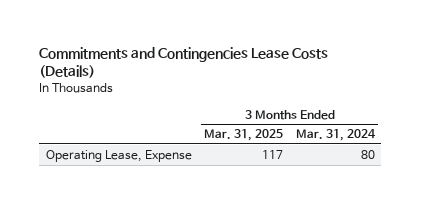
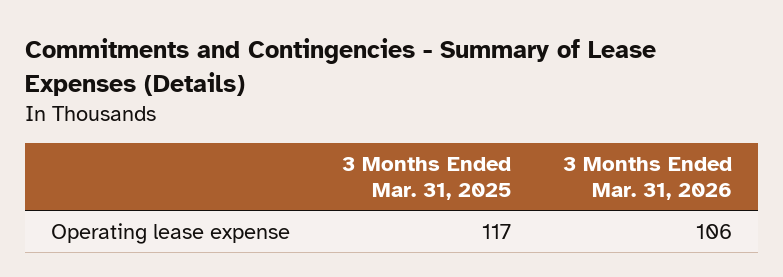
[39,46,329,79] Commitments and Contingencies Lease Costs (Details) -> [24,38,656,97] Commitments and Contingencies - Summary of Lease Expenses (Details)
[295,129,376,142] Mar. 31, 2024 -> none
none -> [562,156,732,201] 3 Months Ended Mar. 31, 2026
[45,150,192,163] Operating Lease, Expense -> [50,222,290,244] Operating lease expense

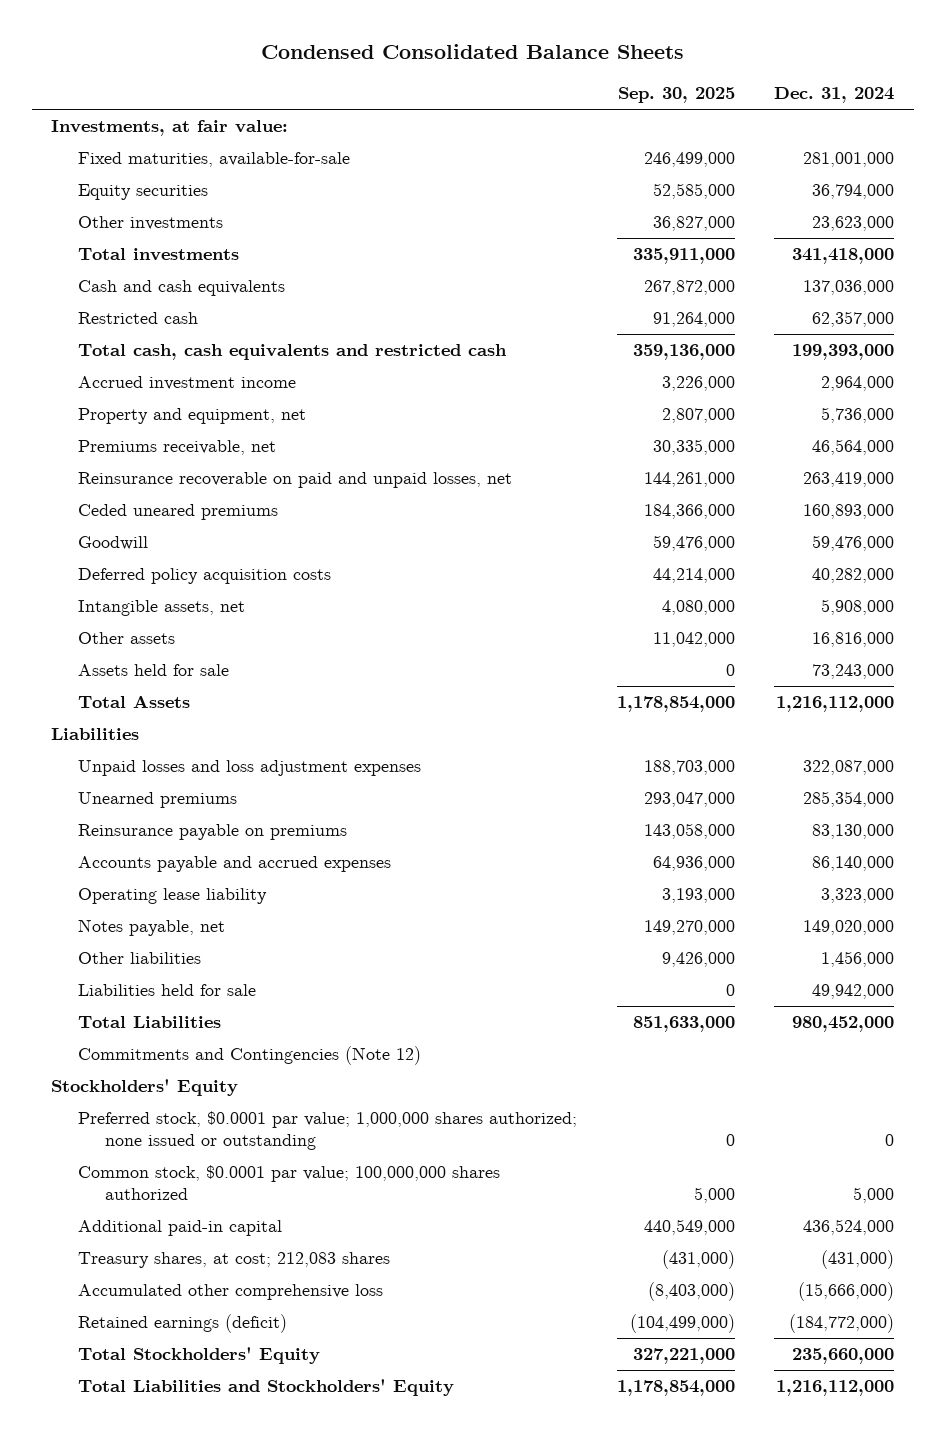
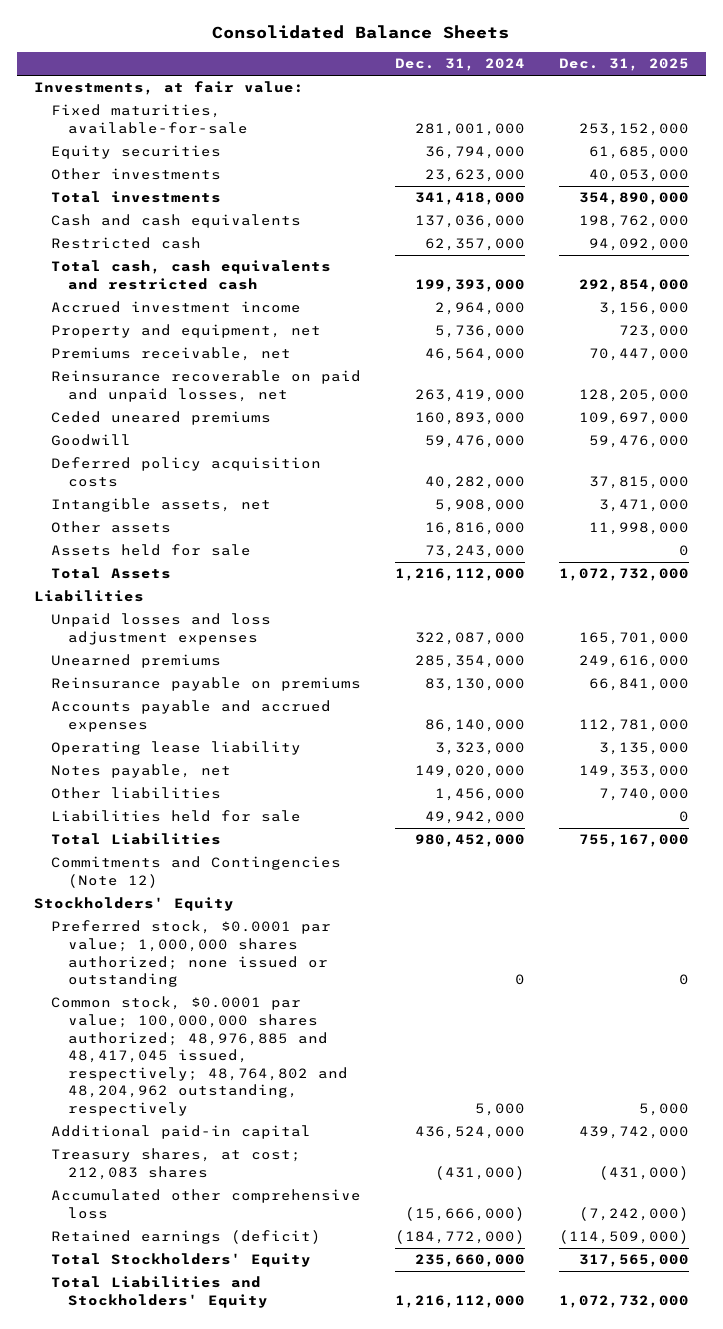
[260,44,684,60] Condensed Consolidated Balance Sheets -> [212,25,510,40] Consolidated Balance Sheets
[617,87,735,104] Sep. 30, 2025 -> none
none -> [558,58,689,72] Dec. 31, 2025
[78,1165,501,1200] Common stock, $0.0001 par value; 100,000,000 shares authorized -> [50,996,348,1116] Common stock, $0.0001 par value; 100,000,000 shares authorized; 48,976,885 and 48,417,045 issued, respectively; 48,764,802 and 48,204,962 outstanding, respectively

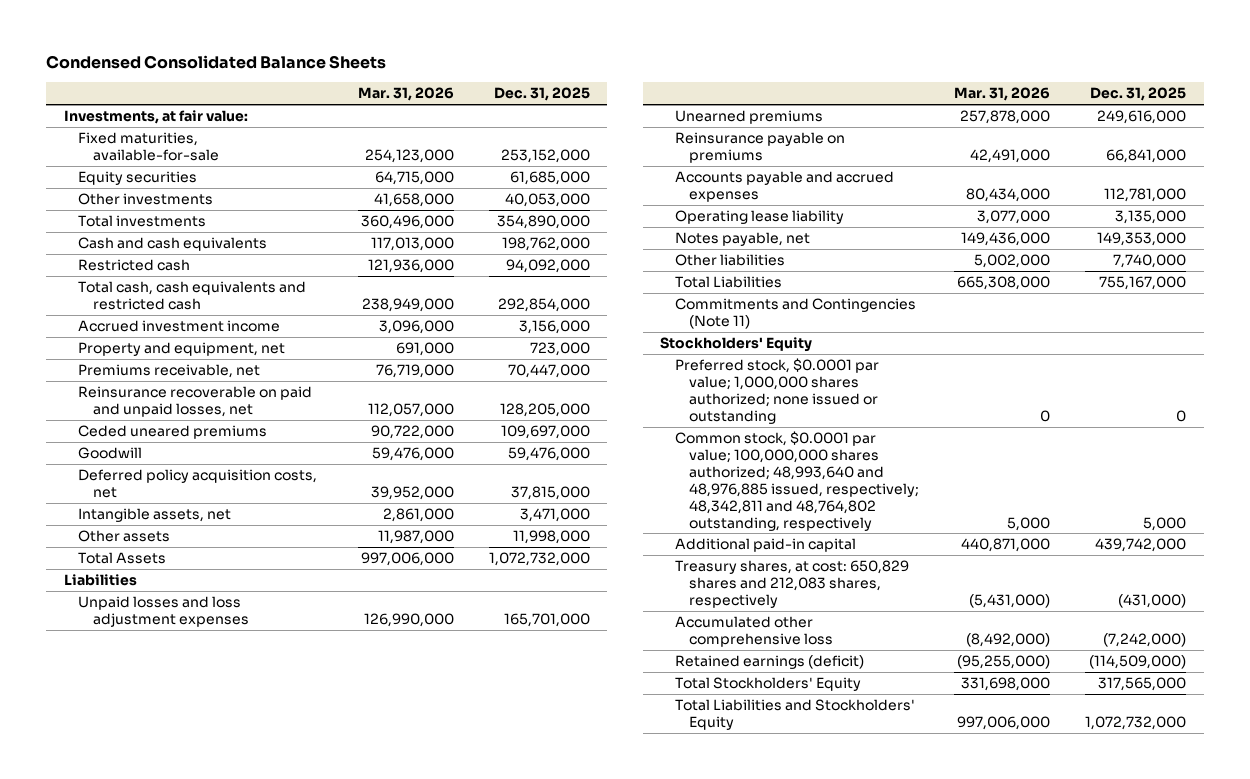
[212,25,510,40] Consolidated Balance Sheets -> [46,55,387,70] Condensed Consolidated Balance Sheets
[394,58,525,72] Dec. 31, 2024 -> none
none -> [357,87,454,102] Mar. 31, 2026
[50,457,321,487] Deferred policy acquisition costs -> [78,468,318,498] Deferred policy acquisition costs, net
[50,544,251,557] Assets held for sale -> none
[50,810,301,823] Liabilities held for sale -> none
[50,856,341,888] Commitments and Contingencies (Note 12) -> [674,297,916,329] Commitments and Contingencies (Note 11)
[50,996,348,1116] Common stock, $0.0001 par value; 100,000,000 shares authorized; 48,976,885 and 48,417,045 issued, respectively; 48,764,802 and 48,204,962 outstanding, respectively -> [674,430,920,531] Common stock, $0.0001 par value; 100,000,000 shares authorized; 48,993,640 and 48,976,885 issued, respectively; 48,342,811 and 48,764,802 outstanding, respectively
[50,1148,301,1180] Treasury shares, at cost; 212,083 shares -> [674,559,909,608] Treasury shares, at cost: 650,829 shares and 212,083 shares, respectively

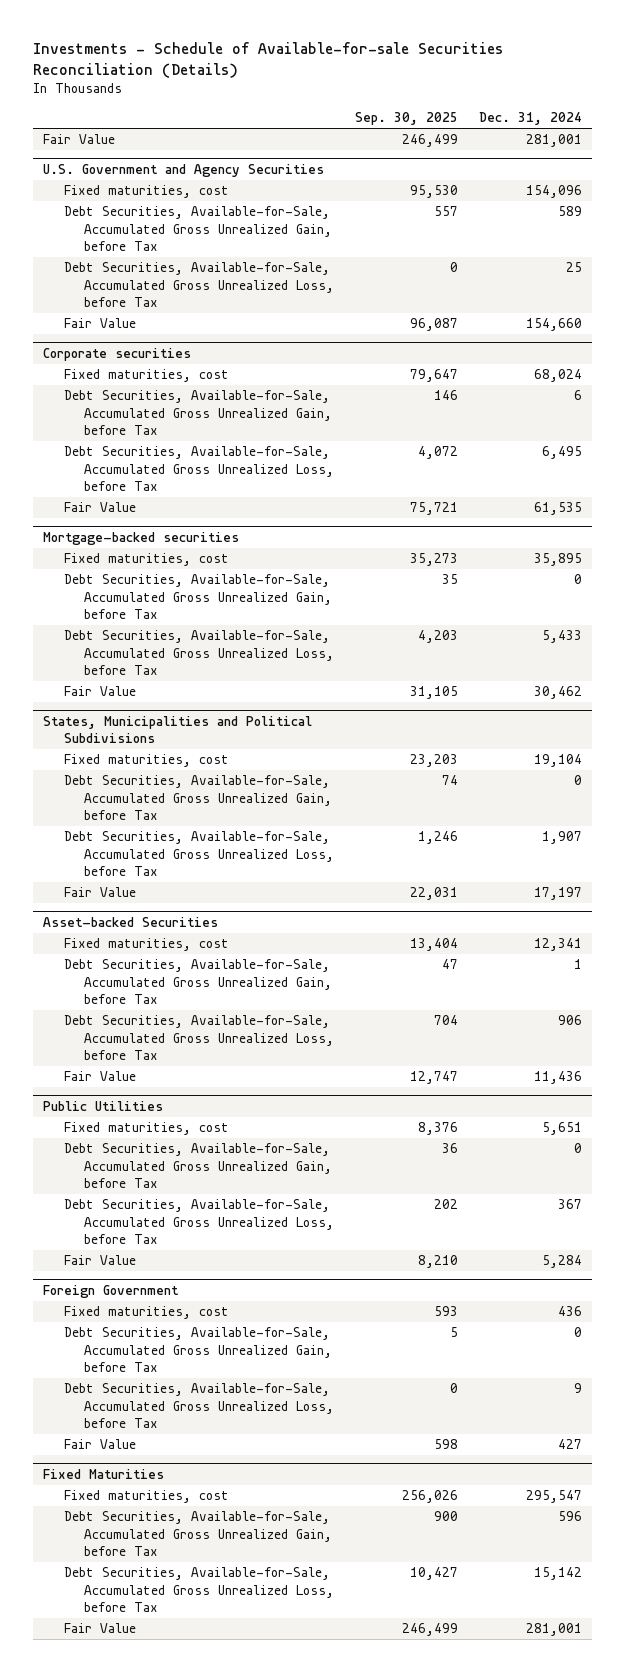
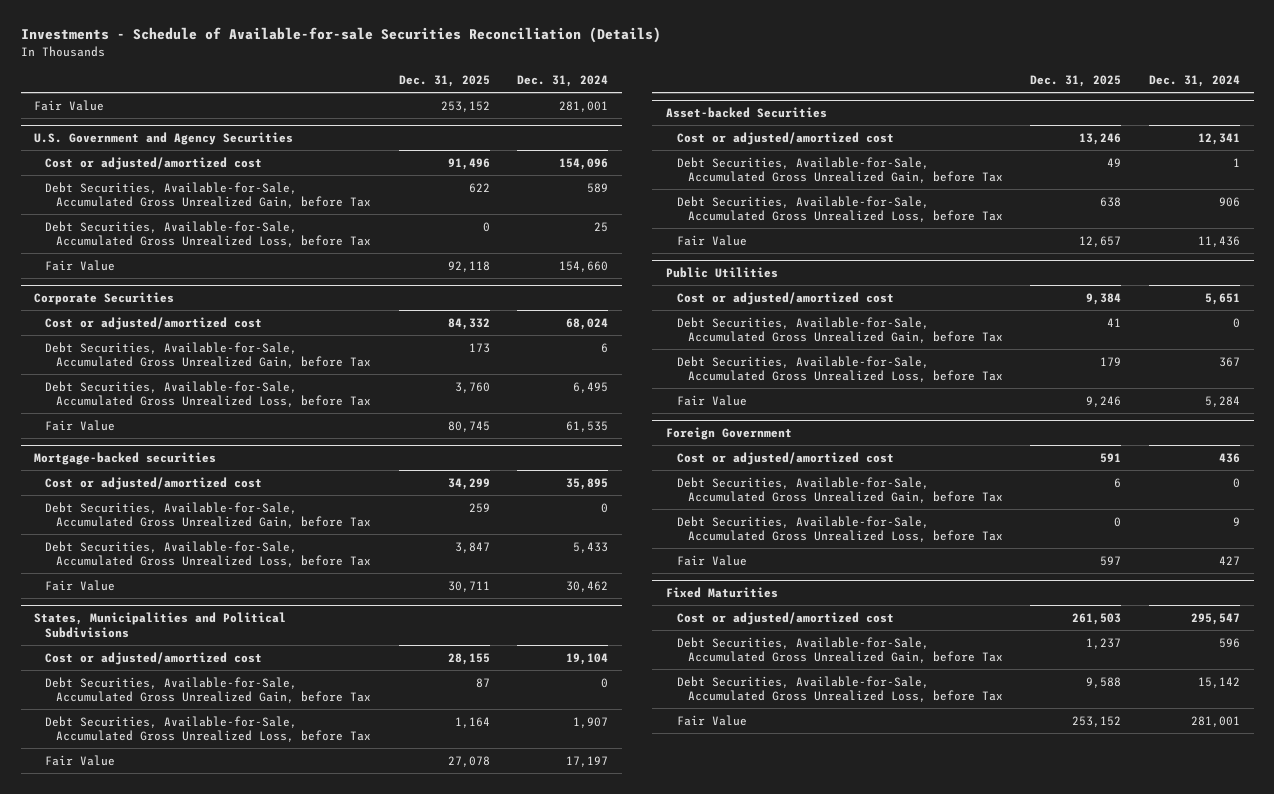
[354,112,458,126] Sep. 30, 2025 -> none
none -> [398,75,490,88] Dec. 31, 2025
[63,185,229,199] Fixed maturities, cost -> [45,156,263,170] Cost or adjusted/amortized cost
[42,347,191,361] Corporate securities -> [34,291,175,305] Corporate Securities
[63,369,229,383] Fixed maturities, cost -> [45,316,263,330] Cost or adjusted/amortized cost
[63,553,229,567] Fixed maturities, cost -> [45,476,263,490] Cost or adjusted/amortized cost
[63,754,229,768] Fixed maturities, cost -> [45,651,263,665] Cost or adjusted/amortized cost
[63,938,229,952] Fixed maturities, cost -> [676,131,894,145] Cost or adjusted/amortized cost
[63,1122,229,1136] Fixed maturities, cost -> [676,291,894,305] Cost or adjusted/amortized cost
[63,1306,229,1320] Fixed maturities, cost -> [676,451,894,465] Cost or adjusted/amortized cost
[63,1490,229,1504] Fixed maturities, cost -> [676,611,894,625] Cost or adjusted/amortized cost

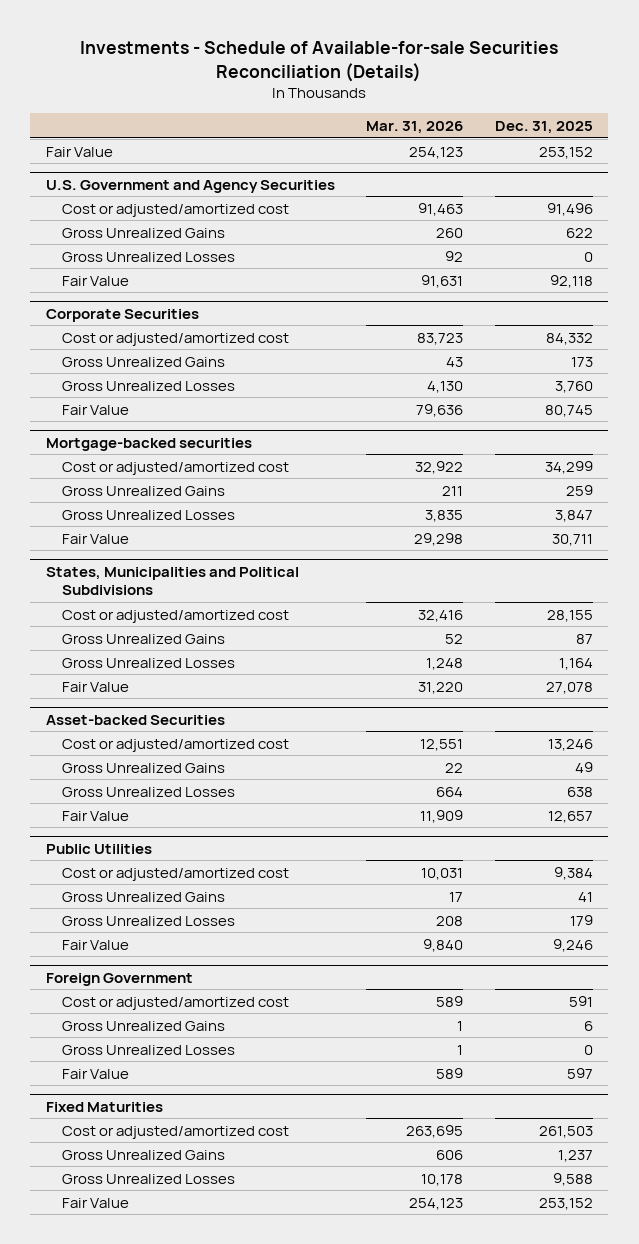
[517,75,609,88] Dec. 31, 2024 -> none
none -> [366,120,464,134] Mar. 31, 2026
[45,181,371,209] Debt Securities, Available-for-Sale, Accumulated Gross Unrealized Gain, before Tax -> [61,227,225,238] Gross Unrealized Gains
[45,220,371,248] Debt Securities, Available-for-Sale, Accumulated Gross Unrealized Loss, before Tax -> [61,251,235,262] Gross Unrealized Losses
[45,341,371,369] Debt Securities, Available-for-Sale, Accumulated Gross Unrealized Gain, before Tax -> [61,356,225,367] Gross Unrealized Gains
[45,380,371,408] Debt Securities, Available-for-Sale, Accumulated Gross Unrealized Loss, before Tax -> [61,380,235,391] Gross Unrealized Losses
[45,501,371,529] Debt Securities, Available-for-Sale, Accumulated Gross Unrealized Gain, before Tax -> [61,485,225,496] Gross Unrealized Gains
[45,540,371,568] Debt Securities, Available-for-Sale, Accumulated Gross Unrealized Loss, before Tax -> [61,509,235,520] Gross Unrealized Losses
[45,676,371,704] Debt Securities, Available-for-Sale, Accumulated Gross Unrealized Gain, before Tax -> [61,633,225,644] Gross Unrealized Gains
[45,715,371,743] Debt Securities, Available-for-Sale, Accumulated Gross Unrealized Loss, before Tax -> [61,657,235,668] Gross Unrealized Losses
[676,156,1003,184] Debt Securities, Available-for-Sale, Accumulated Gross Unrealized Gain, before Tax -> [61,762,225,773] Gross Unrealized Gains
[676,195,1003,223] Debt Securities, Available-for-Sale, Accumulated Gross Unrealized Loss, before Tax -> [61,786,235,797] Gross Unrealized Losses
[676,316,1003,344] Debt Securities, Available-for-Sale, Accumulated Gross Unrealized Gain, before Tax -> [61,891,225,902] Gross Unrealized Gains
[676,355,1003,383] Debt Securities, Available-for-Sale, Accumulated Gross Unrealized Loss, before Tax -> [61,915,235,926] Gross Unrealized Losses
[676,476,1003,504] Debt Securities, Available-for-Sale, Accumulated Gross Unrealized Gain, before Tax -> [61,1020,225,1031] Gross Unrealized Gains
[676,515,1003,543] Debt Securities, Available-for-Sale, Accumulated Gross Unrealized Loss, before Tax -> [61,1044,235,1055] Gross Unrealized Losses
[676,636,1003,664] Debt Securities, Available-for-Sale, Accumulated Gross Unrealized Gain, before Tax -> [61,1149,225,1160] Gross Unrealized Gains
[676,675,1003,703] Debt Securities, Available-for-Sale, Accumulated Gross Unrealized Loss, before Tax -> [61,1173,235,1184] Gross Unrealized Losses

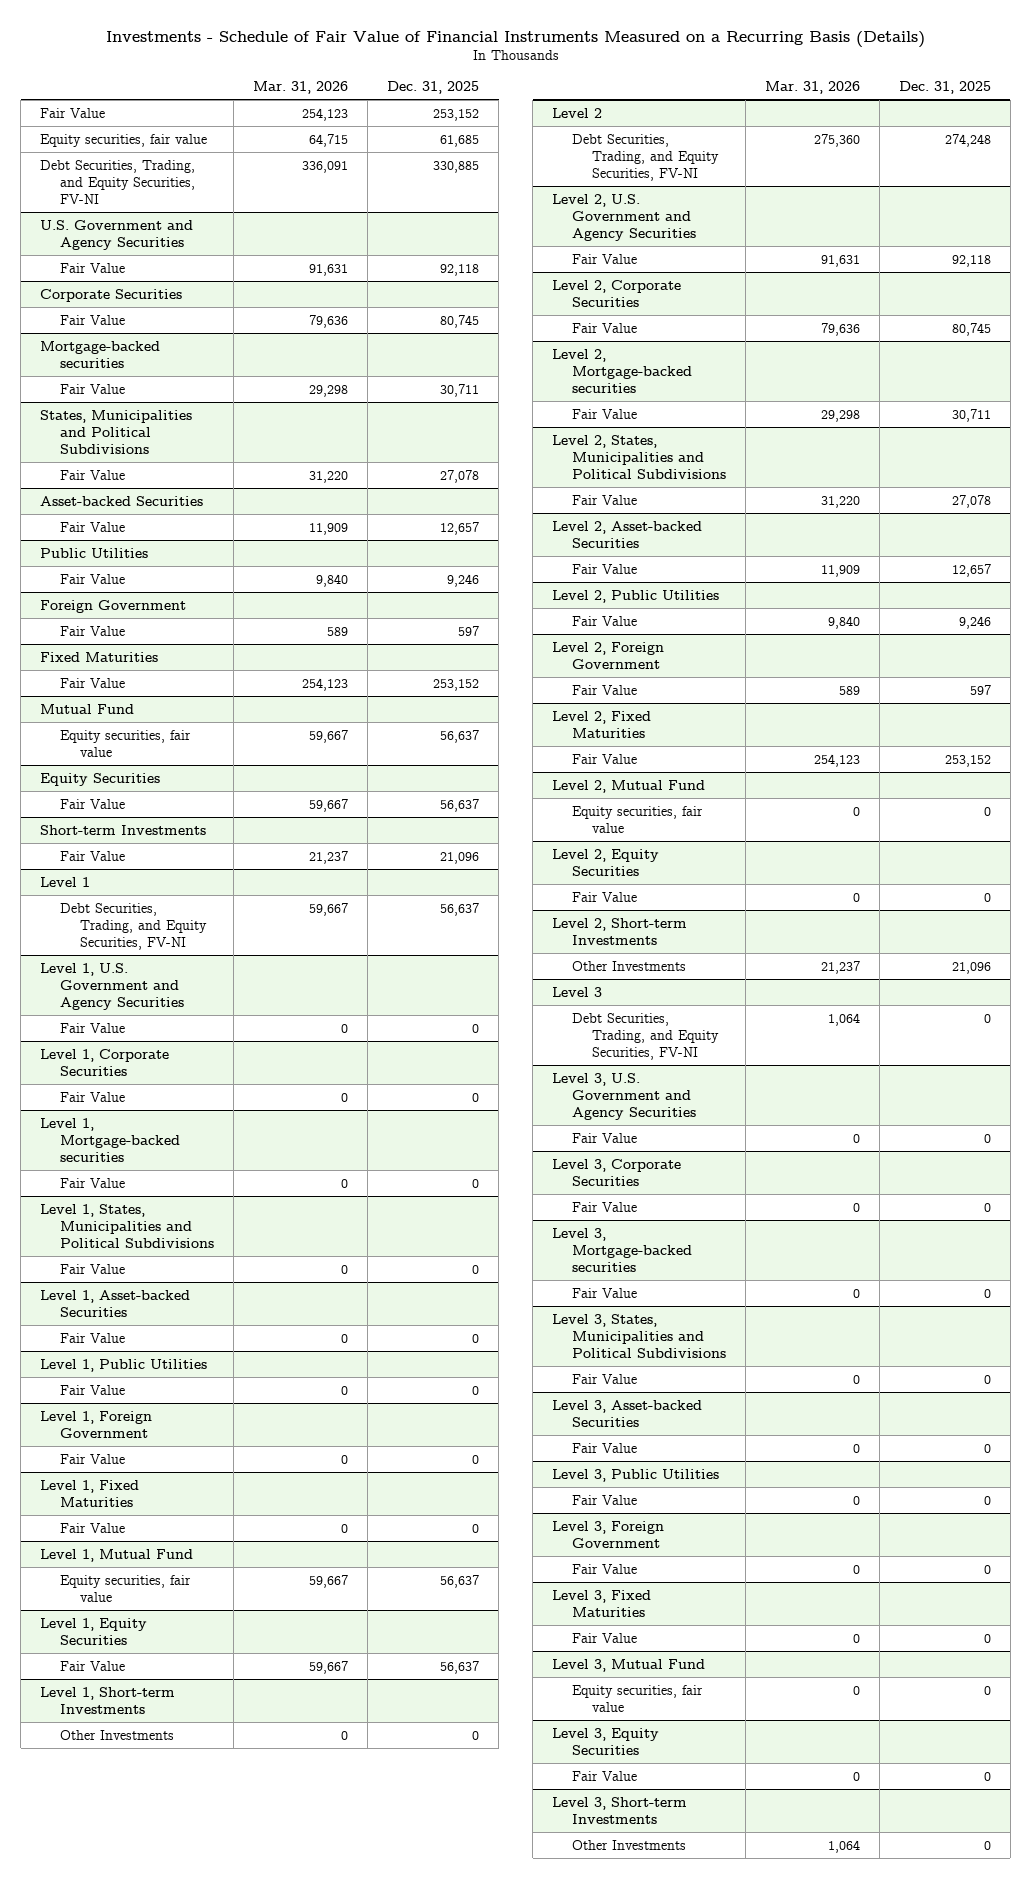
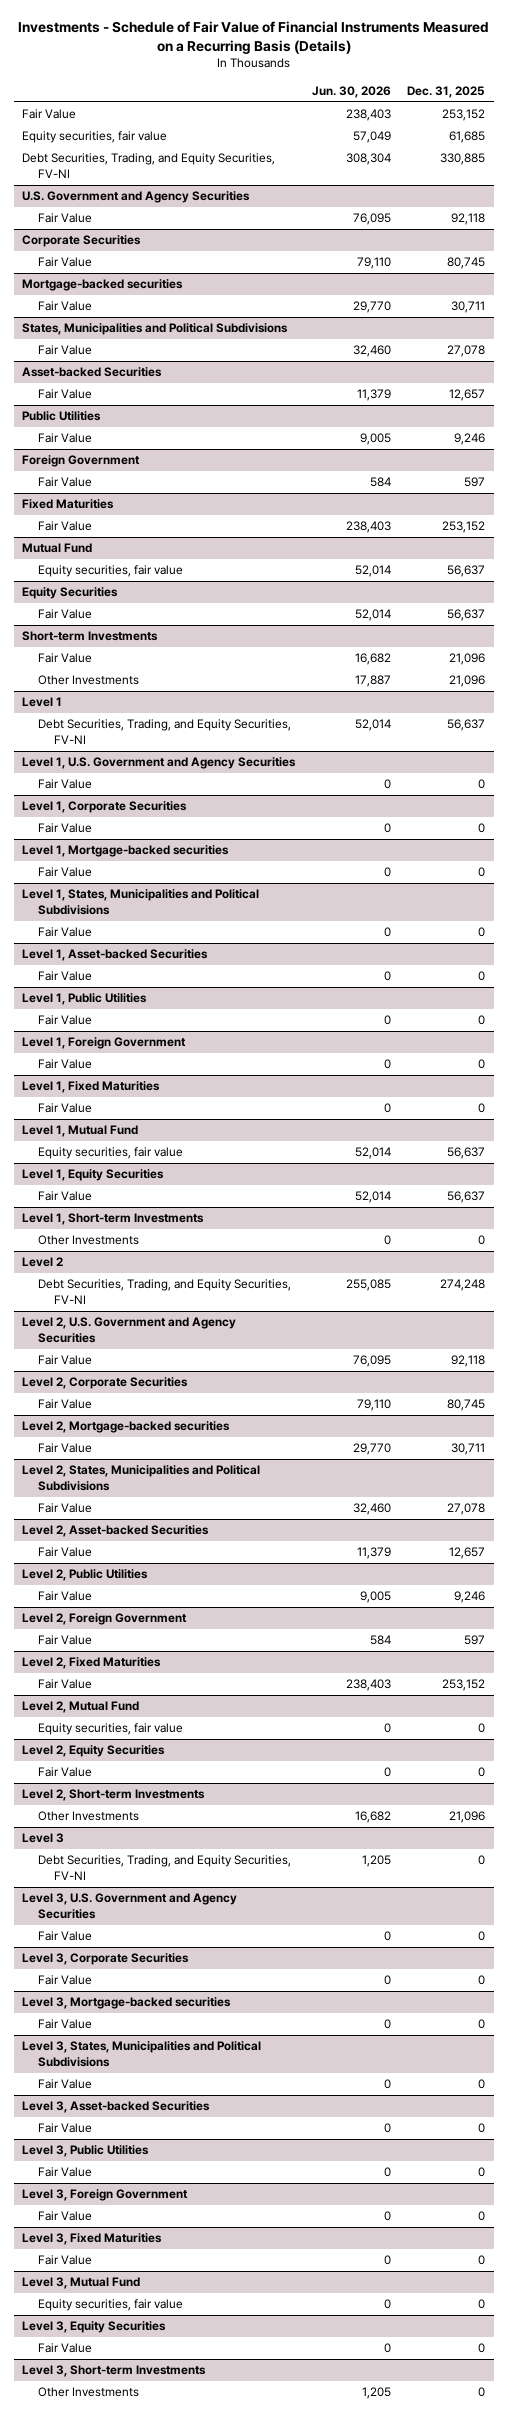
[253,81,349,95] Mar. 31, 2026 -> none
none -> [311,85,391,98] Jun. 30, 2026
none -> [38,675,140,686] Other Investments

